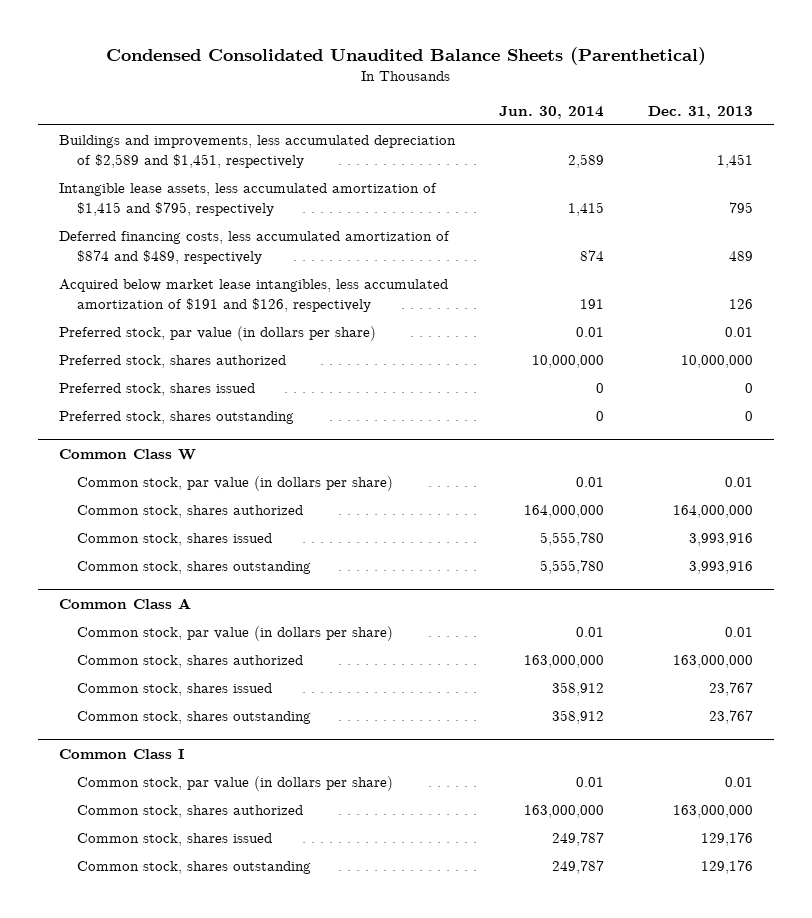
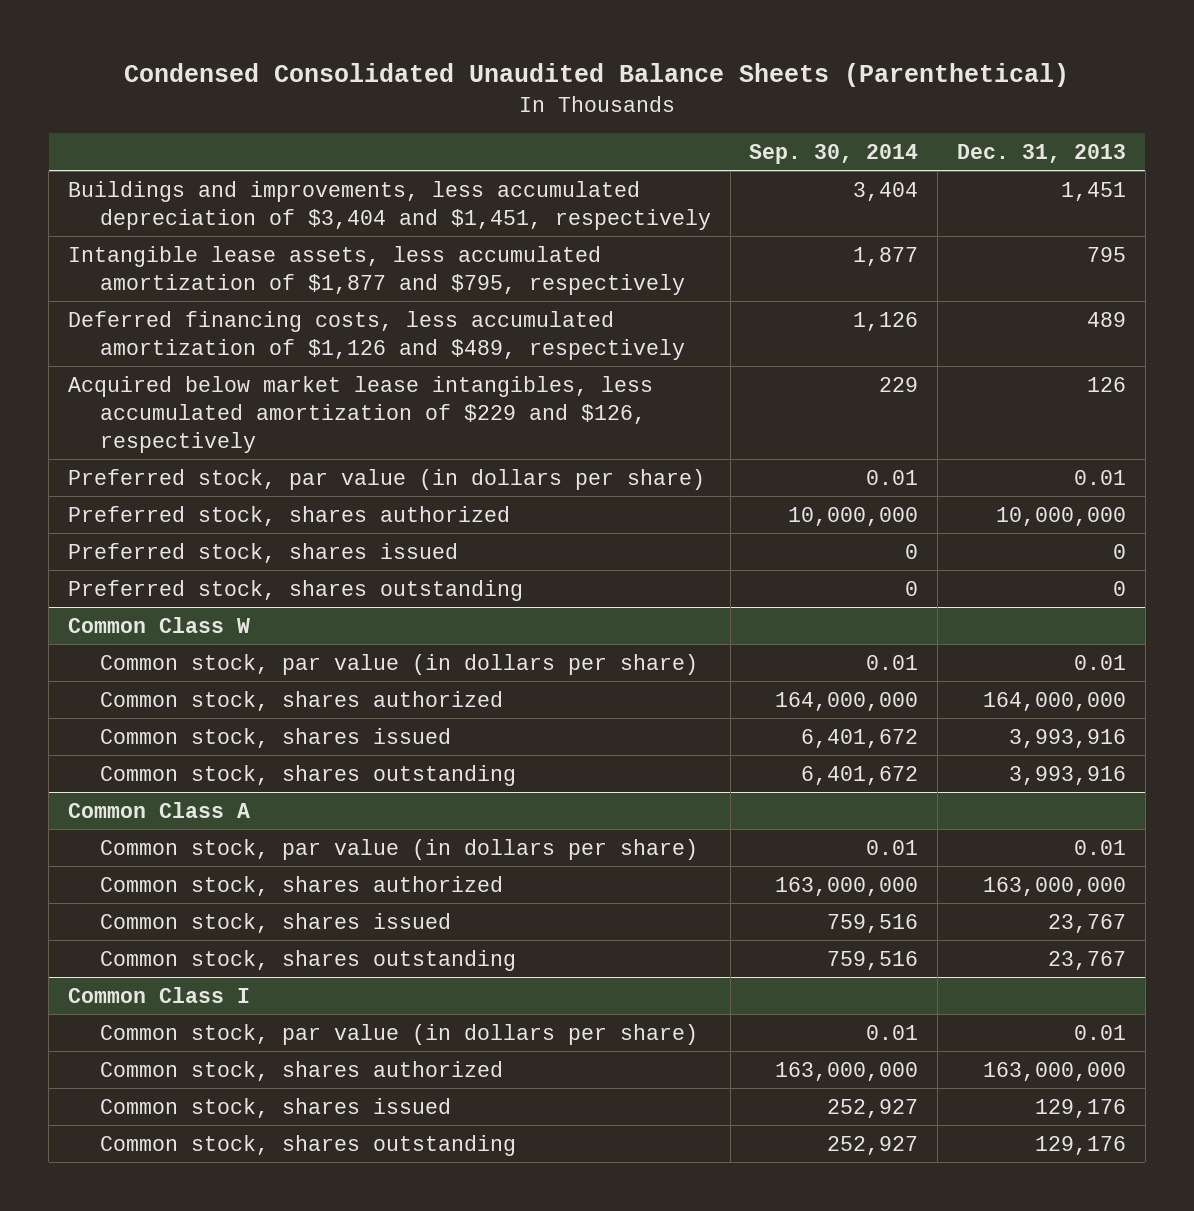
[499,105,605,119] Jun. 30, 2014 -> none
none -> [749,143,919,164] Sep. 30, 2014
[59,135,457,168] Buildings and improvements, less accumulated depreciation of $2,589 and $1,451, respectively -> [67,180,711,230] Buildings and improvements, less accumulated depreciation of $3,404 and $1,451, respectively
[59,183,438,216] Intangible lease assets, less accumulated amortization of $1,415 and $795, respectively -> [67,245,685,295] Intangible lease assets, less accumulated amortization of $1,877 and $795, respectively
[59,231,451,264] Deferred financing costs, less accumulated amortization of $874 and $489, respectively -> [67,310,685,360] Deferred financing costs, less accumulated amortization of $1,126 and $489, respectively
[59,279,449,312] Acquired below market lease intangibles, less accumulated amortization of $191 and $126, respectively -> [67,375,653,453] Acquired below market lease intangibles, less accumulated amortization of $229 and $126, respectively

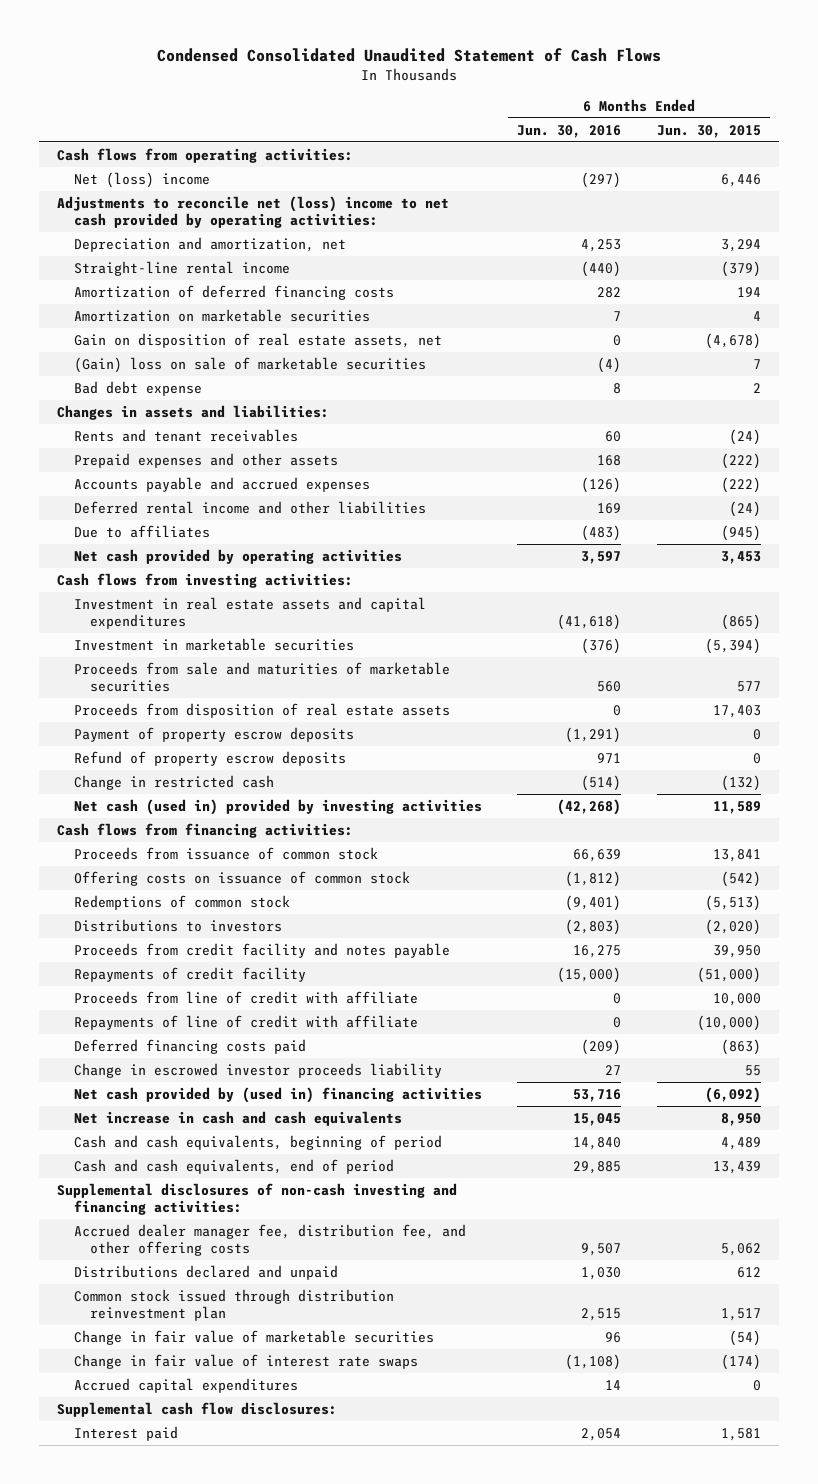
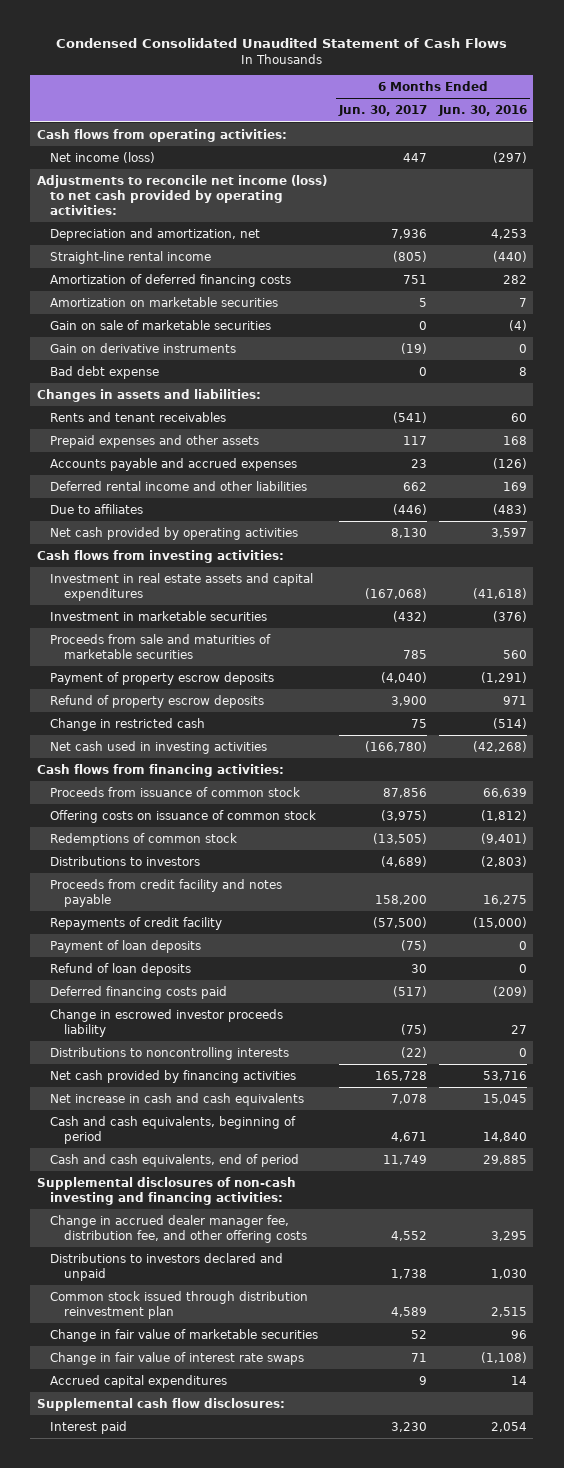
[656,124,761,138] Jun. 30, 2015 -> none
none -> [337,105,427,117] Jun. 30, 2017
[73,171,210,188] Net (loss) income -> [50,151,156,163] Net income (loss)
[57,195,450,228] Adjustments to reconcile net (loss) income to net cash provided by operating activities: -> [36,174,327,215] Adjustments to reconcile net income (loss) to net cash provided by operating activities:
[73,332,442,348] Gain on disposition of real estate assets, net -> none
[73,356,426,373] (Gain) loss on sale of marketable securities -> [50,319,272,330] Gain on sale of marketable securities
none -> [50,342,237,353] Gain on derivative instruments
[73,702,450,718] Proceeds from disposition of real estate assets -> none
[73,798,482,815] Net cash (used in) provided by investing activities -> [50,740,268,754] Net cash used in investing activities
[73,990,418,1004] Proceeds from line of credit with affiliate -> none
[73,1014,418,1030] Repayments of line of credit with affiliate -> none
none -> [50,939,202,953] Payment of loan deposits
none -> [50,962,192,976] Refund of loan deposits
none -> [50,1046,290,1060] Distributions to noncontrolling interests
[73,1086,482,1103] Net cash provided by (used in) financing activities -> [50,1069,297,1083] Net cash provided by financing activities
[73,1223,466,1256] Accrued dealer manager fee, distribution fee, and other offering costs -> [50,1214,308,1243] Change in accrued dealer manager fee, distribution fee, and other offering costs
[581,1242,622,1256] 9,507 -> [491,1230,528,1241] 3,295
[73,1264,338,1280] Distributions declared and unpaid -> [50,1252,284,1281] Distributions to investors declared and unpaid

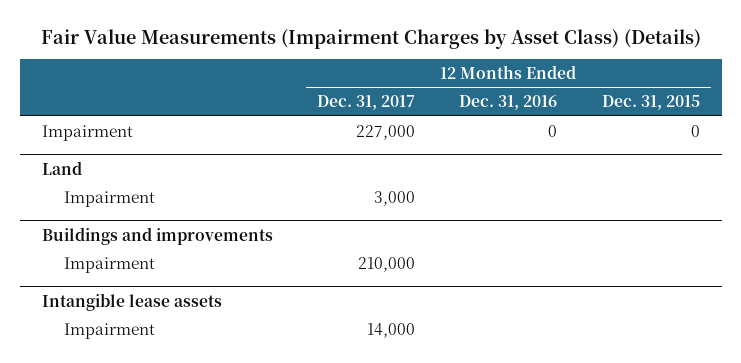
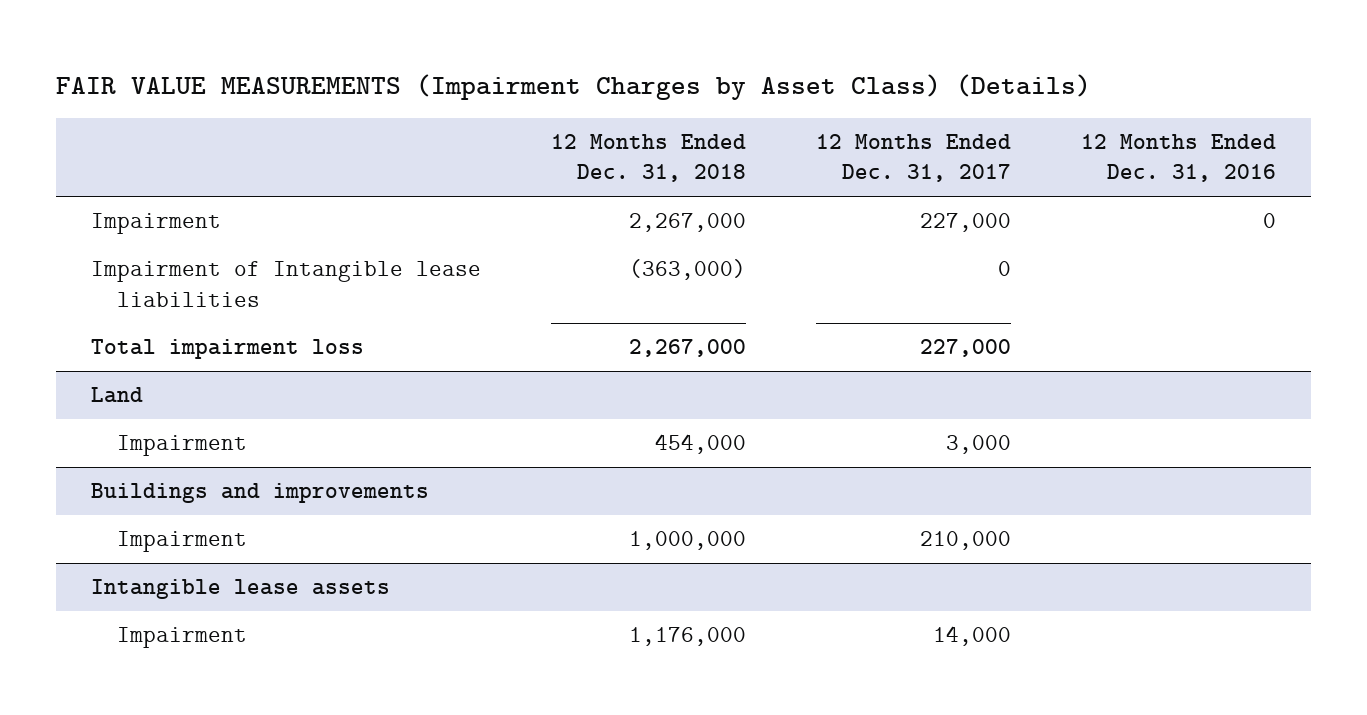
[40,28,701,49] Fair Value Measurements (Impairment Charges by Asset Class) (Details) -> [56,73,1092,100] FAIR VALUE MEASUREMENTS (Impairment Charges by Asset Class) (Details)
[601,95,700,111] Dec. 31, 2015 -> none
none -> [551,134,747,183] 12 Months Ended Dec. 31, 2018
none -> [91,261,482,307] Impairment of Intangible lease liabilities
none -> [91,339,365,360] Total impairment loss

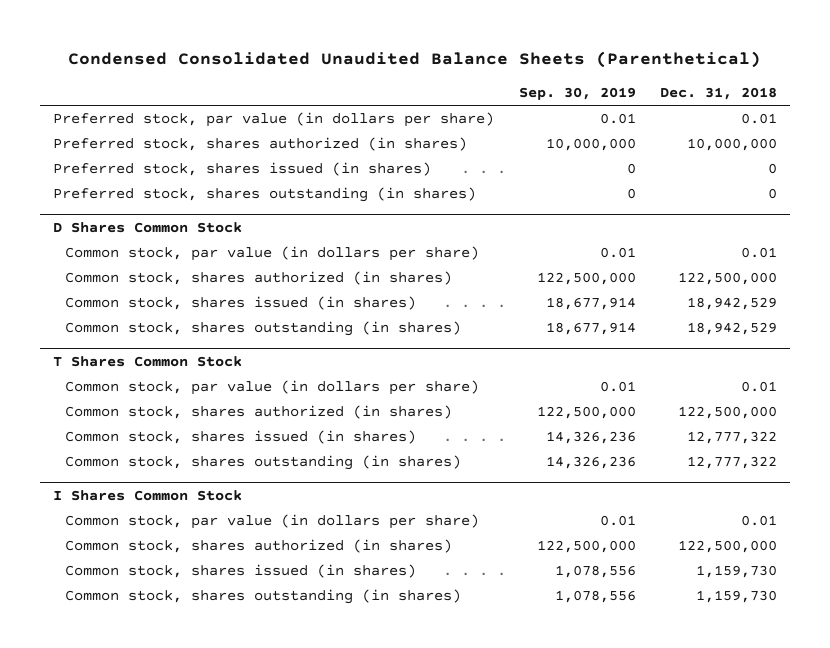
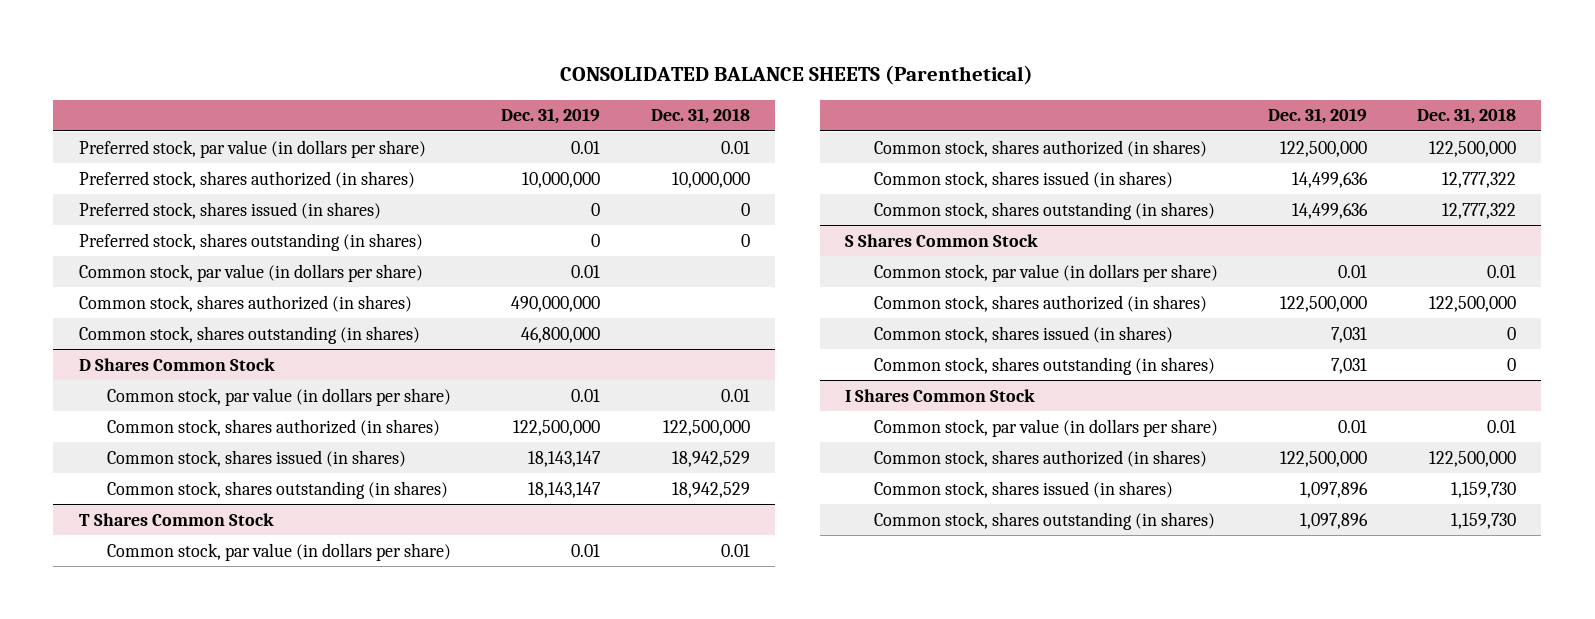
[68,51,762,69] Condensed Consolidated Unaudited Balance Sheets (Parenthetical) -> [560,65,1034,86] CONSOLIDATED BALANCE SHEETS (Parenthetical)
[518,87,636,101] Sep. 30, 2019 -> none
none -> [501,108,601,125] Dec. 31, 2019
none -> [78,263,423,282] Common stock, par value (in dollars per share)
none -> [78,294,412,312] Common stock, shares authorized (in shares)
none -> [78,325,420,344] Common stock, shares outstanding (in shares)
none -> [845,233,1039,247] S Shares Common Stock
none -> [873,263,1218,282] Common stock, par value (in dollars per share)
none -> [873,294,1207,312] Common stock, shares authorized (in shares)
none -> [873,325,1173,343] Common stock, shares issued (in shares)
none -> [873,356,1215,375] Common stock, shares outstanding (in shares)

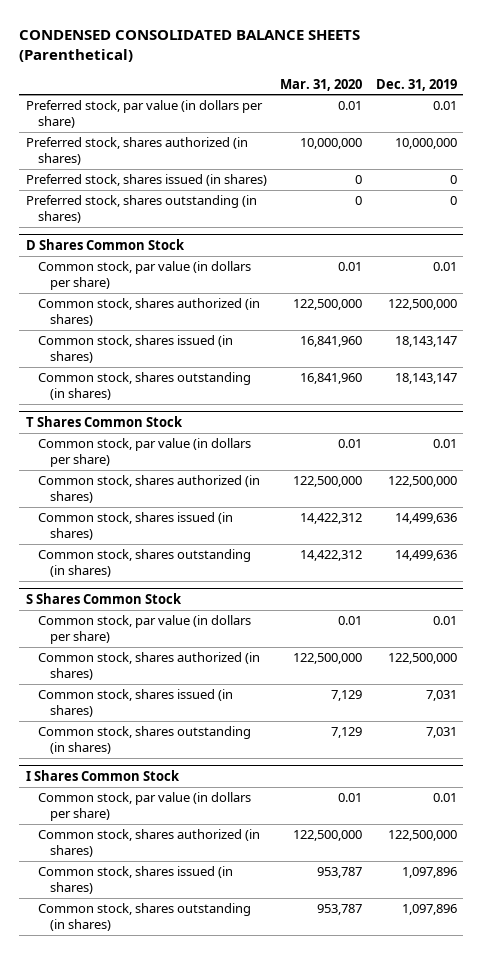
[560,65,1034,86] CONSOLIDATED BALANCE SHEETS (Parenthetical) -> [19,29,361,62] CONDENSED CONSOLIDATED BALANCE SHEETS (Parenthetical)
[650,108,750,125] Dec. 31, 2018 -> none
none -> [280,78,363,91] Mar. 31, 2020
[78,263,423,282] Common stock, par value (in dollars per share) -> none
[78,294,412,312] Common stock, shares authorized (in shares) -> none
[78,325,420,344] Common stock, shares outstanding (in shares) -> none

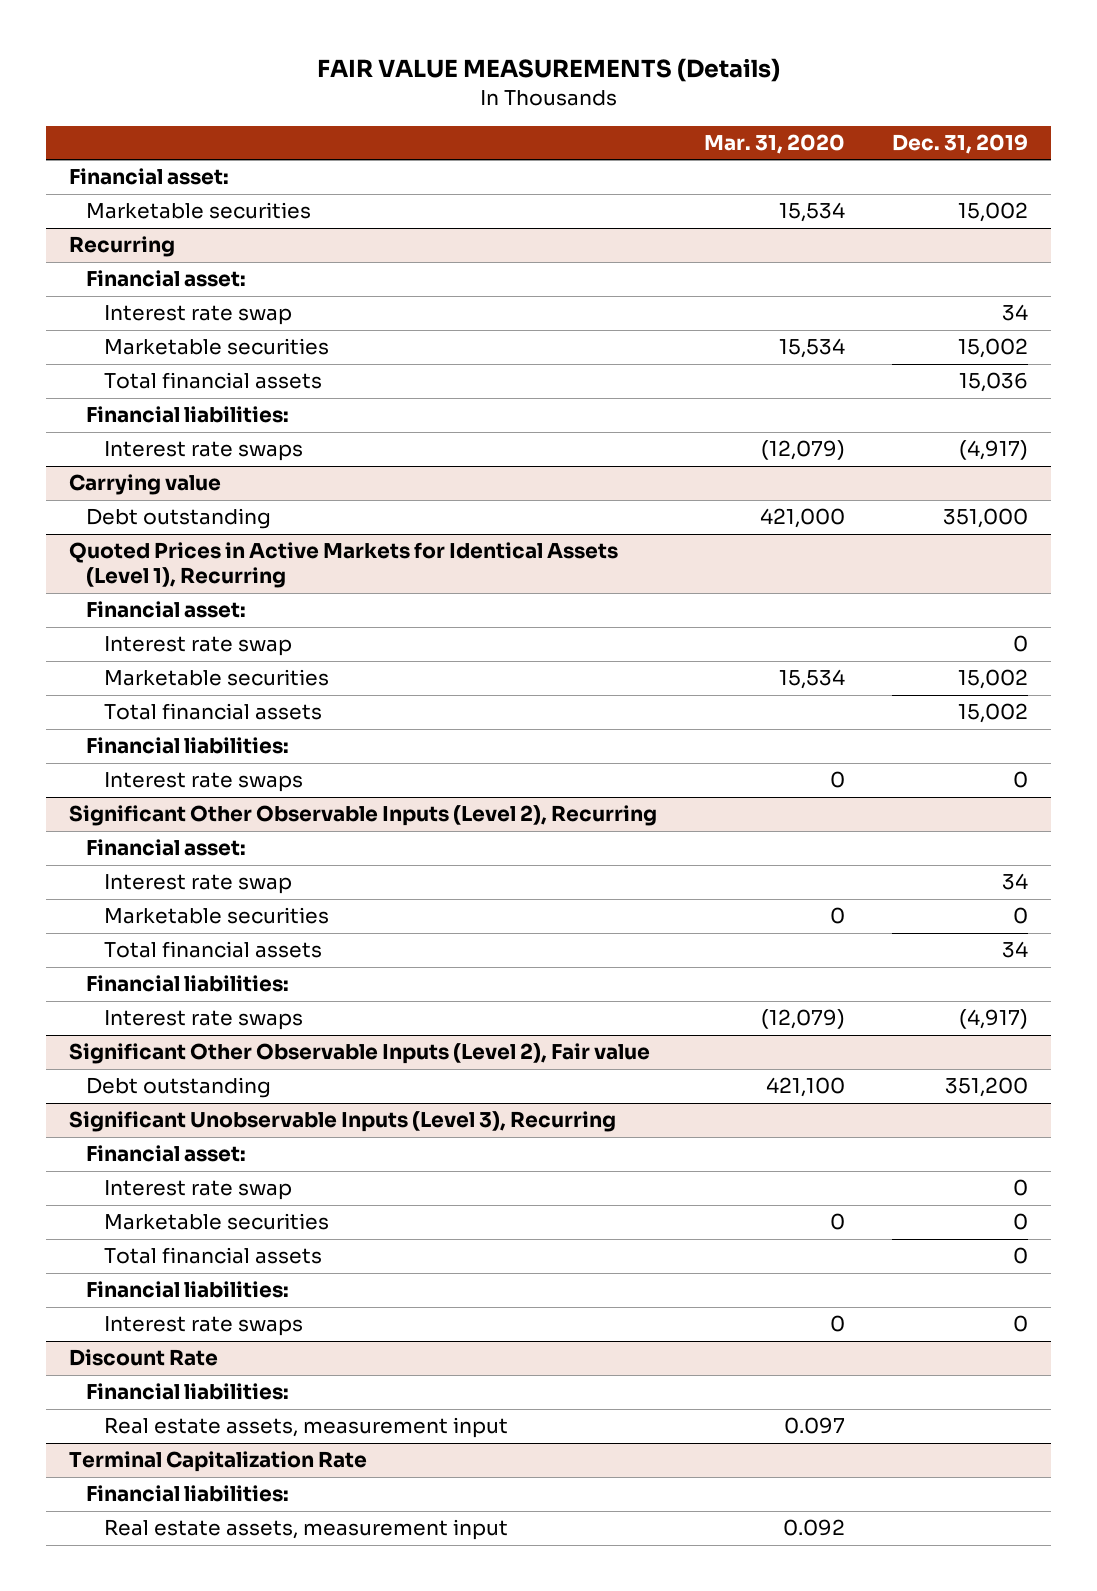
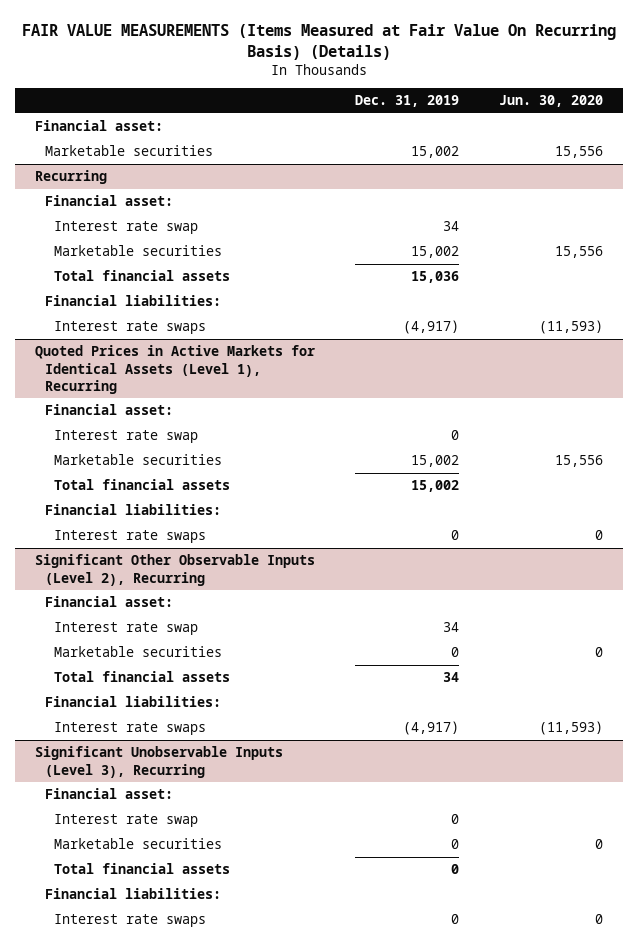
[316,58,780,83] FAIR VALUE MEASUREMENTS (Details) -> [21,23,616,60] FAIR VALUE MEASUREMENTS (Items Measured at Fair Value On Recurring Basis) (Details)
[704,133,846,154] Mar. 31, 2020 -> none
none -> [498,95,603,108] Jun. 30, 2020
[69,474,222,496] Carrying value -> none
[86,508,272,530] Debt outstanding -> none
[69,1043,651,1065] Significant Other Observable Inputs (Level 2), Fair value -> none
[86,1077,272,1099] Debt outstanding -> none
[69,1349,219,1367] Discount Rate -> none
[86,1383,290,1401] Financial liabilities: -> none
[103,1417,508,1439] Real estate assets, measurement input -> none
[69,1451,368,1473] Terminal Capitalization Rate -> none
[86,1485,290,1503] Financial liabilities: -> none
[103,1519,508,1541] Real estate assets, measurement input -> none

